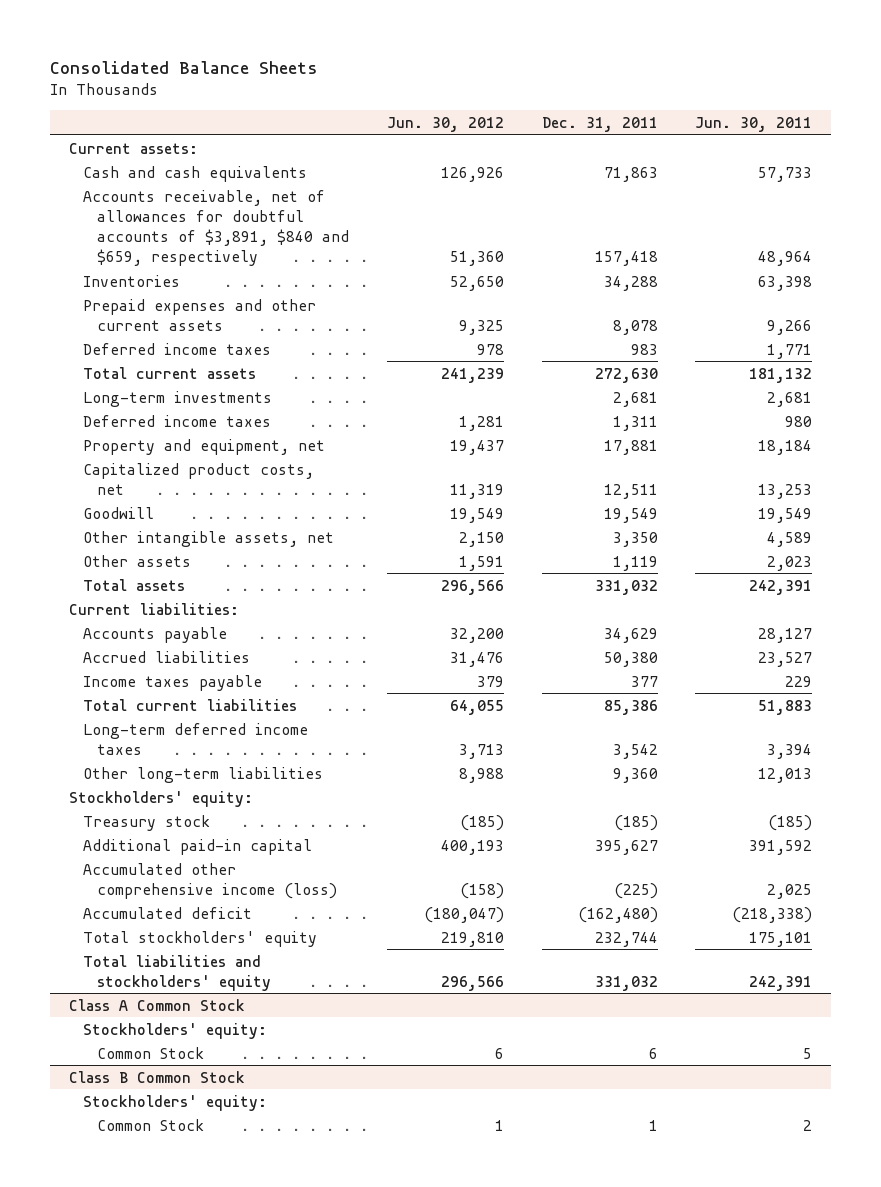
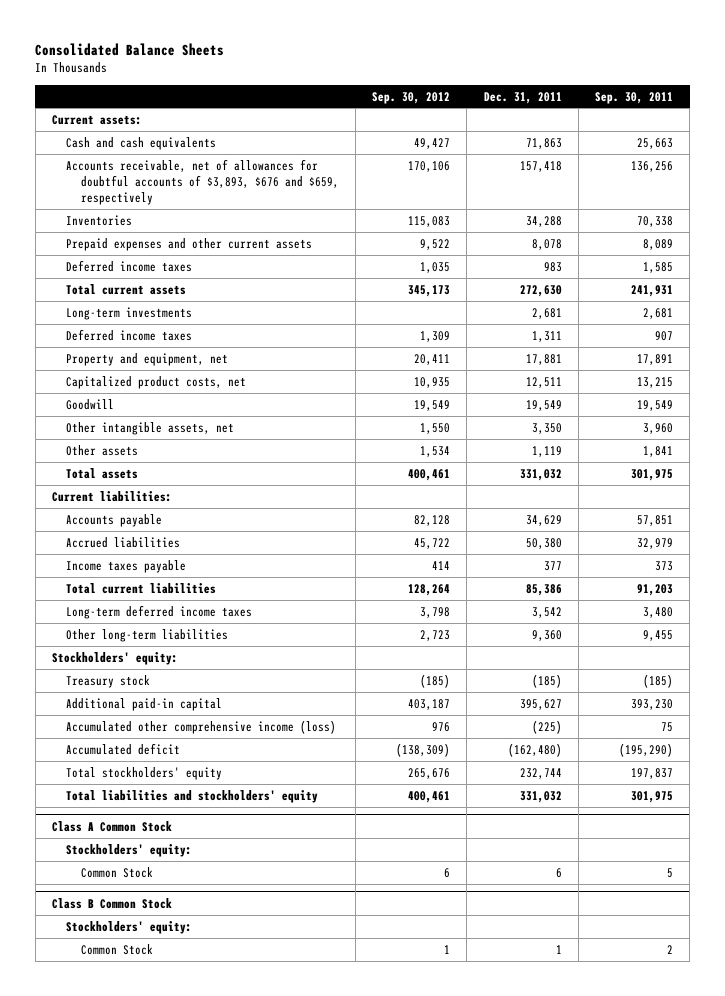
[386,116,504,132] Jun. 30, 2012 -> none
[695,116,813,132] Jun. 30, 2011 -> none
none -> [372,91,451,104] Sep. 30, 2012
none -> [595,91,674,104] Sep. 30, 2011
[82,189,350,266] Accounts receivable, net of allowances for doubtful accounts of $3,891, $840 and $659, respectively -> [66,158,339,205] Accounts receivable, net of allowances for doubtful accounts of $3,893, $676 and $659, respectively

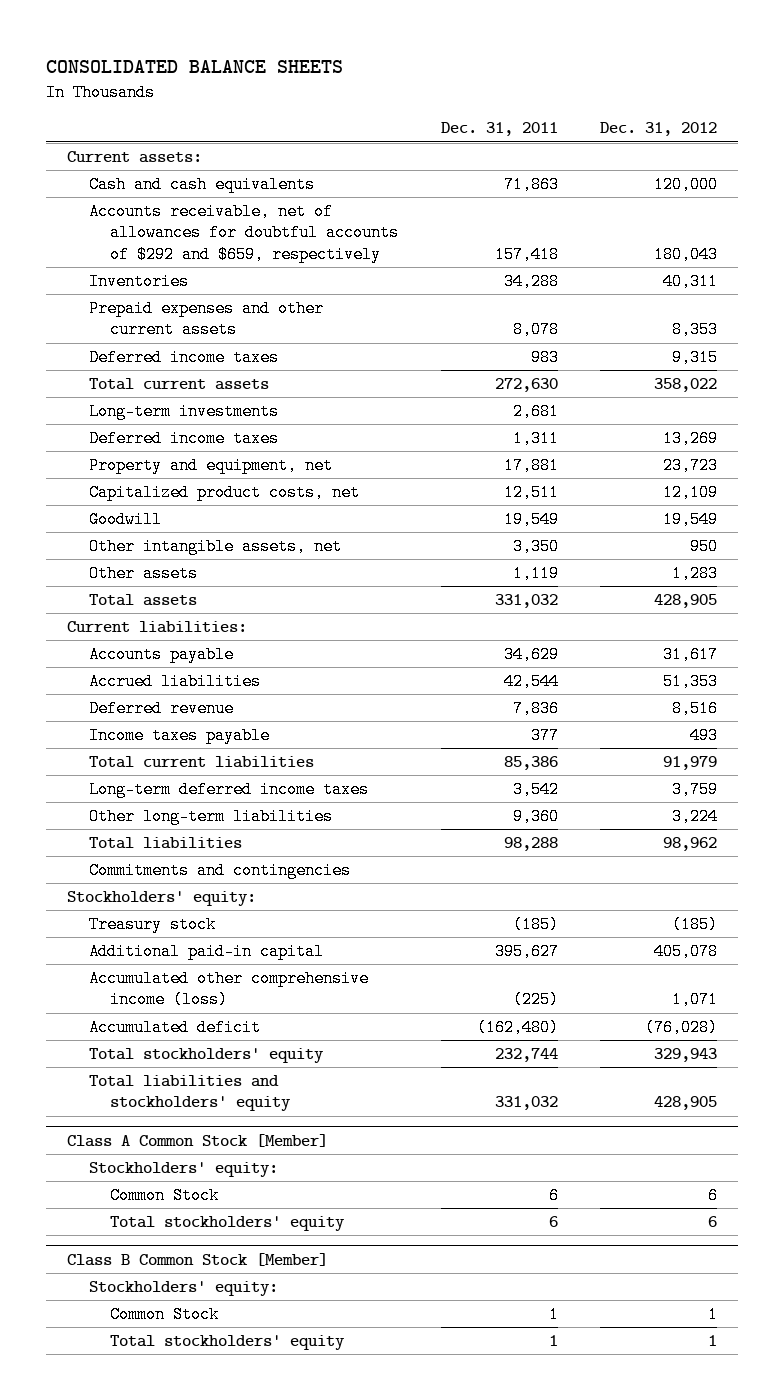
[35,42,225,56] Consolidated Balance Sheets -> [45,59,343,73] CONSOLIDATED BALANCE SHEETS
[372,91,451,104] Sep. 30, 2012 -> none
[595,91,674,104] Sep. 30, 2011 -> none
none -> [599,122,717,137] Dec. 31, 2012
[66,158,339,205] Accounts receivable, net of allowances for doubtful accounts of $3,893, $676 and $659, respectively -> [88,203,400,263] Accounts receivable, net of allowances for doubtful accounts of $292 and $659, respectively
[525,537,562,549] 50,380 -> [503,673,559,691] 42,544
none -> [88,700,234,718] Deferred revenue
none -> [88,837,242,850] Total liabilities
none -> [88,862,351,880] Commitments and contingencies
[51,820,172,832] Class A Common Stock -> [66,1133,328,1147] Class A Common Stock [Member]
none -> [110,1216,346,1232] Total stockholders' equity
[51,897,172,909] Class B Common Stock -> [66,1252,328,1266] Class B Common Stock [Member]
none -> [110,1335,346,1351] Total stockholders' equity

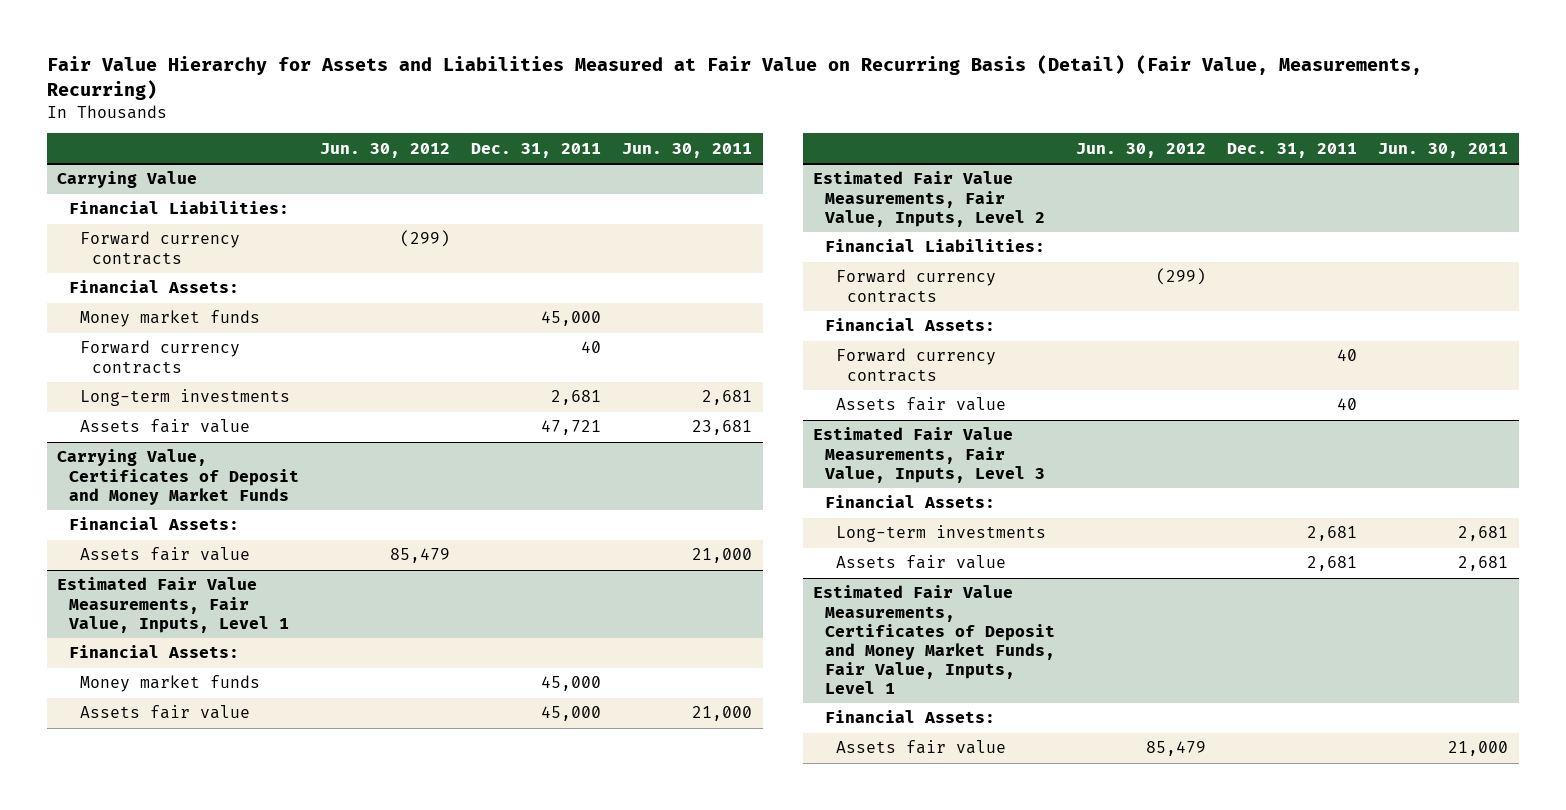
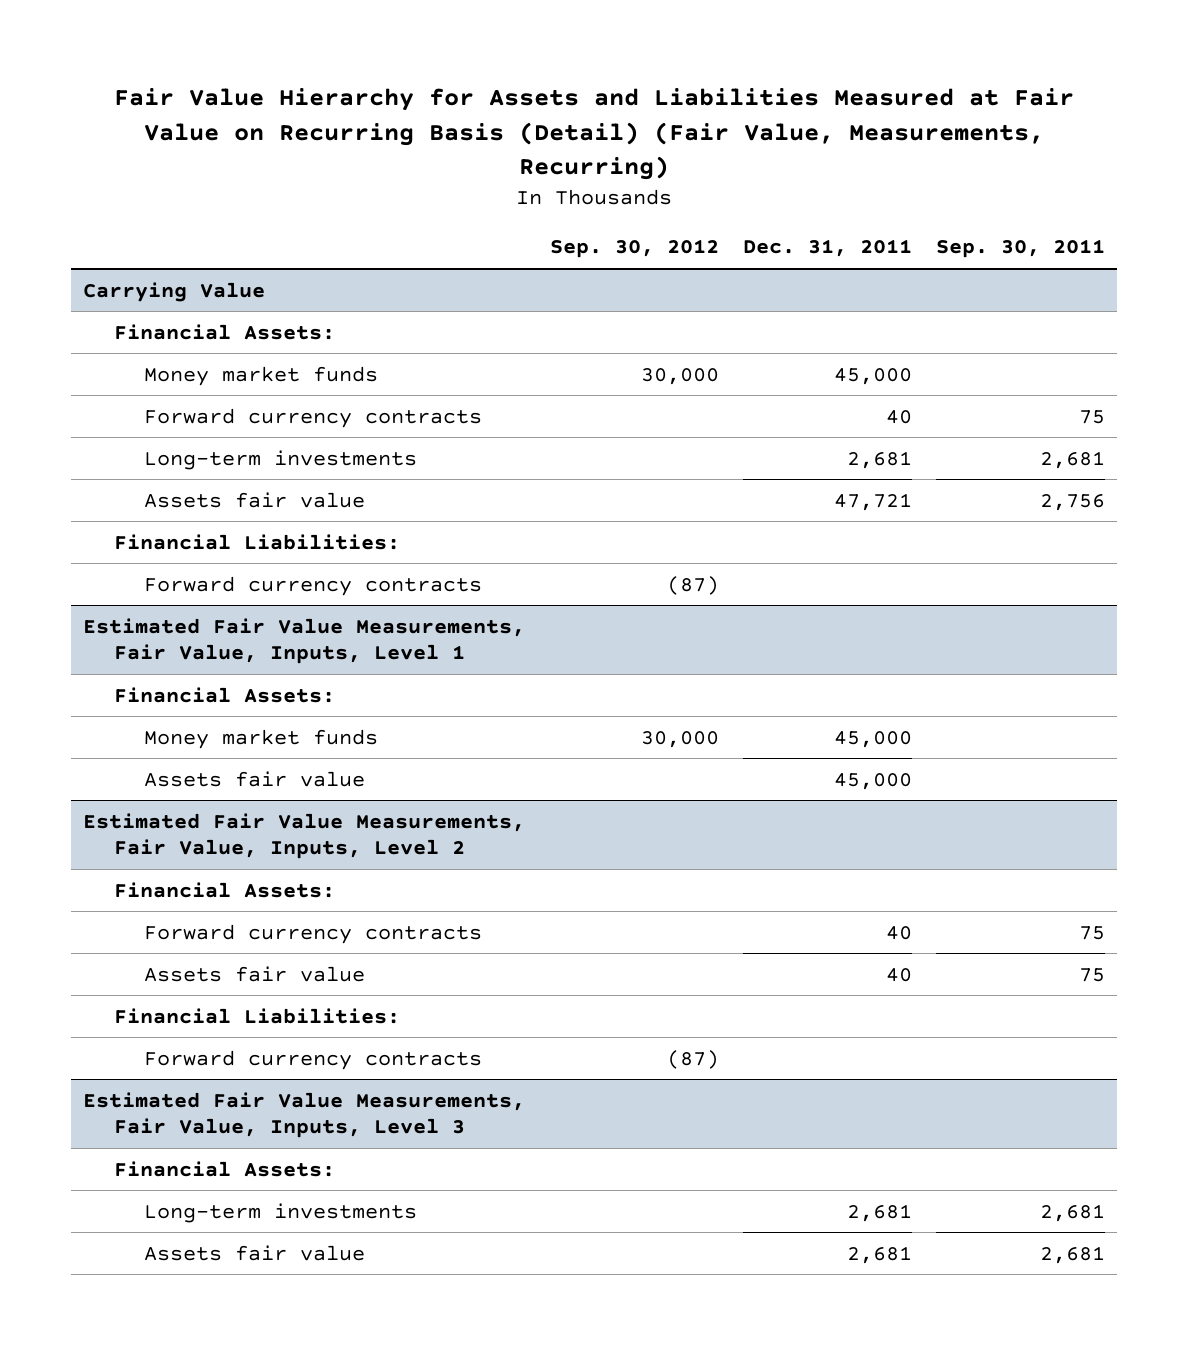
[320,142,451,158] Jun. 30, 2012 -> none
[622,142,753,158] Jun. 30, 2011 -> none
none -> [549,239,719,259] Sep. 30, 2012
none -> [936,239,1106,259] Sep. 30, 2011
[57,449,299,505] Carrying Value, Certificates of Deposit and Money Market Funds -> none
[68,517,239,531] Financial Assets: -> none
[80,547,251,562] Assets fair value -> none
[68,201,289,215] Financial Liabilities: -> [113,533,400,550] Financial Liabilities:
[80,231,241,265] Forward currency contracts -> [144,575,483,596] Forward currency contracts
[824,239,1045,253] Financial Liabilities: -> [113,1007,400,1024] Financial Liabilities:
[836,269,997,303] Forward currency contracts -> [144,1049,483,1070] Forward currency contracts
[813,585,1055,694] Estimated Fair Value Measurements, Certificates of Deposit and Money Market Funds, Fair Value, Inputs, Level 1 -> none
[824,710,995,724] Financial Assets: -> none
[836,740,1007,755] Assets fair value -> none

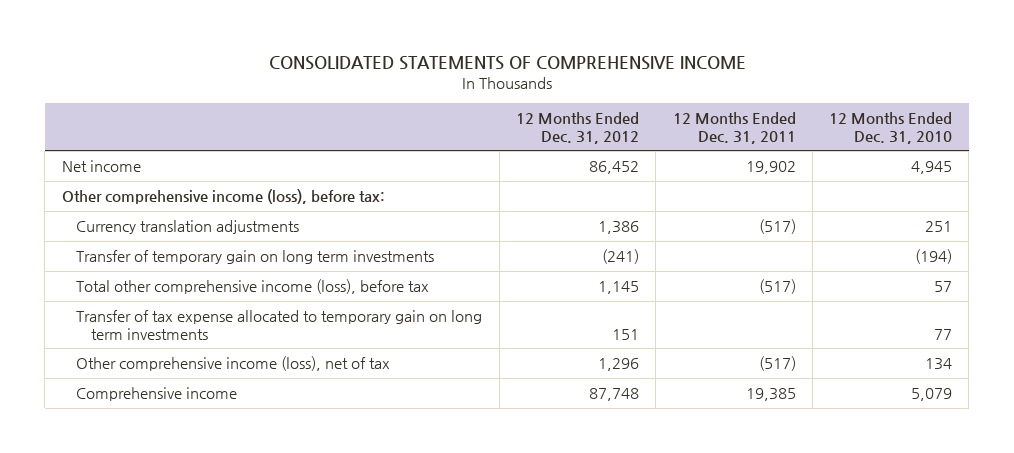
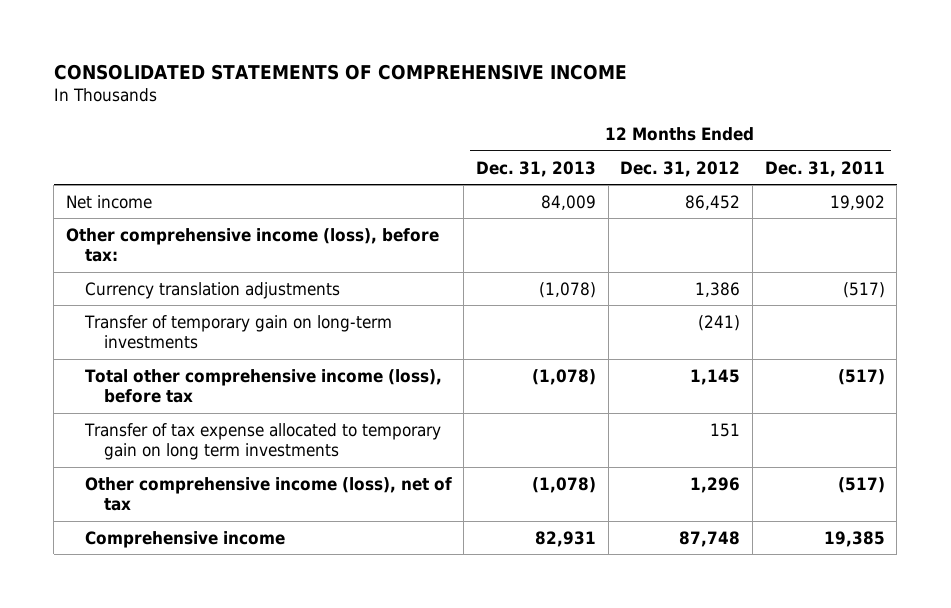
[829,112,953,144] 12 Months Ended Dec. 31, 2010 -> none
none -> [476,160,597,177] Dec. 31, 2013
[76,250,435,265] Transfer of temporary gain on long term investments -> [83,314,392,350] Transfer of temporary gain on long-term investments

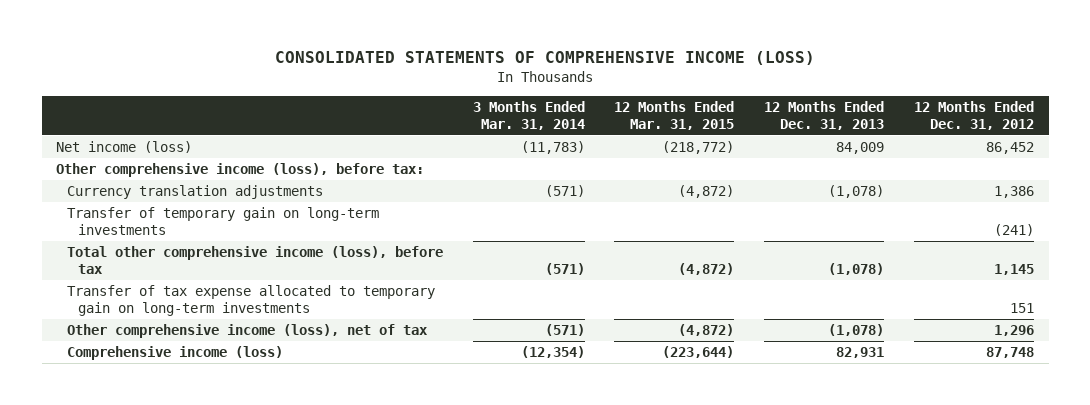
[53,64,627,81] CONSOLIDATED STATEMENTS OF COMPREHENSIVE INCOME -> [275,51,816,66] CONSOLIDATED STATEMENTS OF COMPREHENSIVE INCOME (LOSS)
[764,160,885,177] Dec. 31, 2011 -> none
none -> [472,101,585,130] 3 Months Ended Mar. 31, 2014
none -> [614,101,735,130] 12 Months Ended Mar. 31, 2015
[65,194,152,209] Net income -> [56,141,193,154] Net income (loss)
[83,422,441,461] Transfer of tax expense allocated to temporary gain on long term investments -> [67,285,436,316] Transfer of tax expense allocated to temporary gain on long-term investments
[84,530,285,548] Comprehensive income -> [67,346,284,361] Comprehensive income (loss)

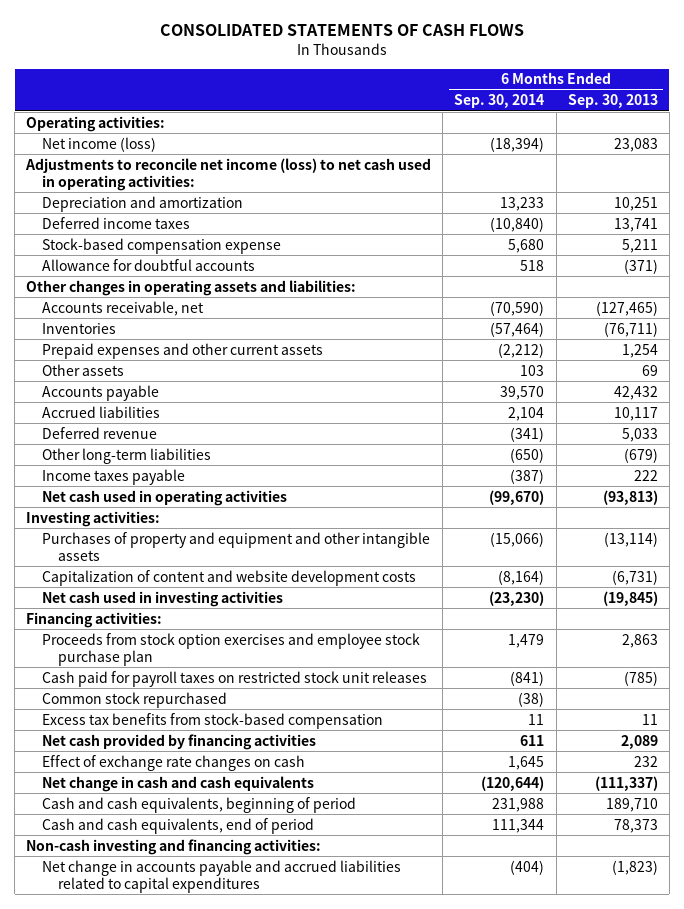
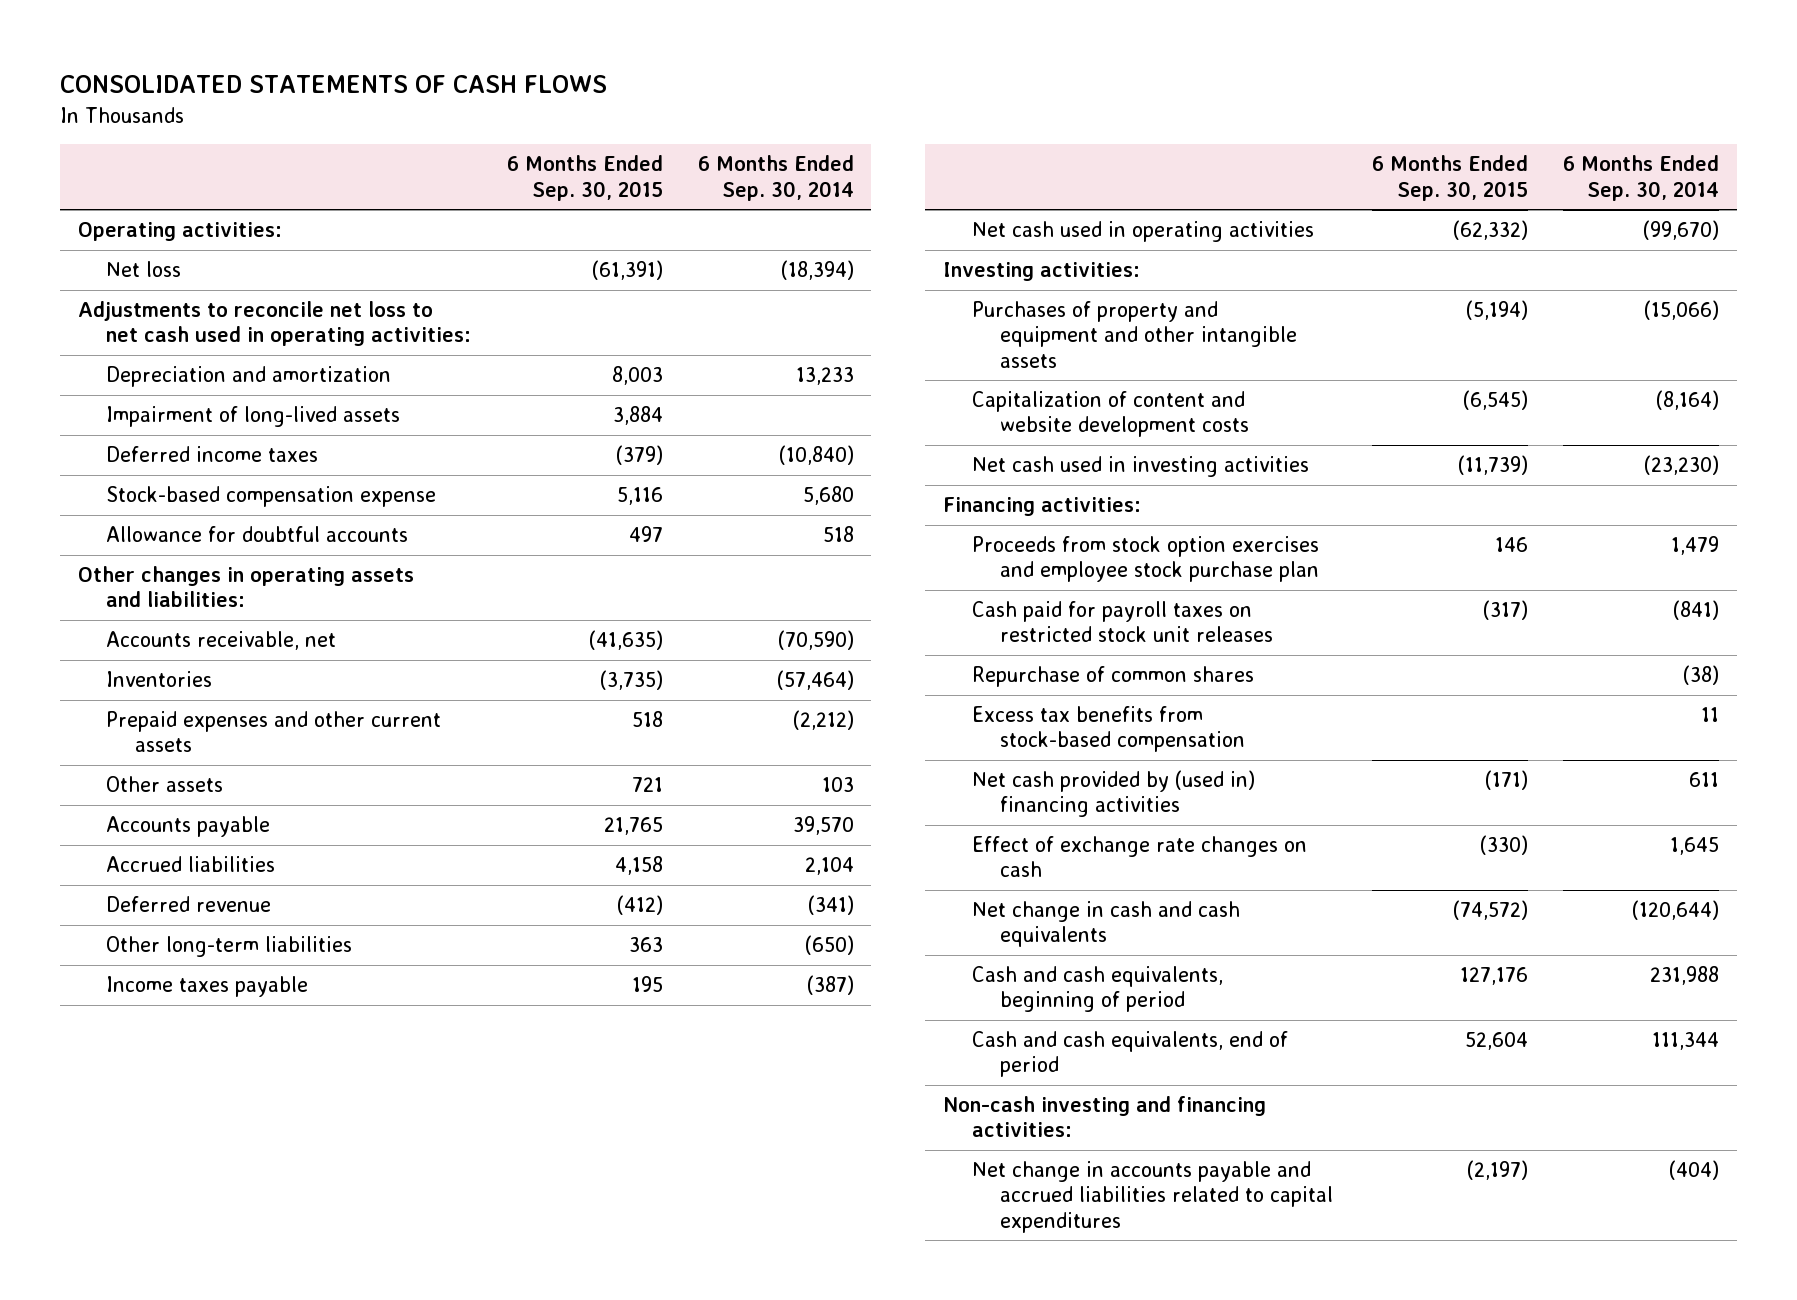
[567,94,658,109] Sep. 30, 2013 -> none
none -> [506,155,663,201] 6 Months Ended Sep. 30, 2015
[42,136,157,152] Net income (loss) -> [106,261,182,278] Net loss
[25,157,432,191] Adjustments to reconcile net income (loss) to net cash used in operating activities: -> [77,301,472,347] Adjustments to reconcile net loss to net cash used in operating activities:
none -> [106,406,401,428] Impairment of long-lived assets
[42,691,228,708] Common stock repurchased -> [971,666,1254,688] Repurchase of common shares
[42,733,317,750] Net cash provided by financing activities -> [971,770,1255,818] Net cash provided by (used in) financing activities

